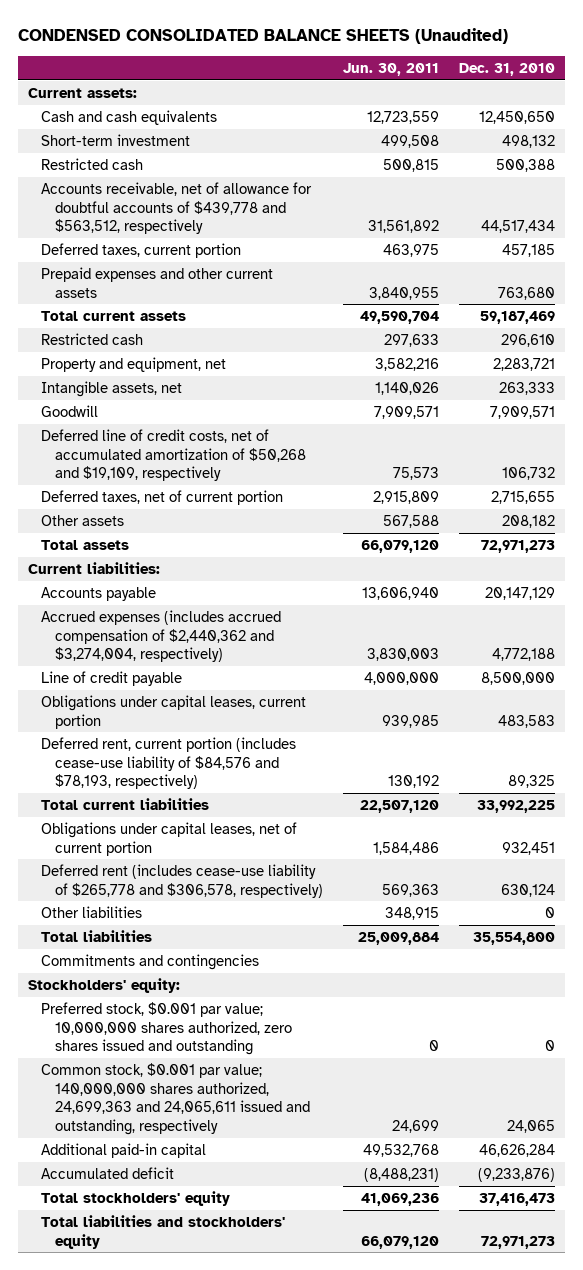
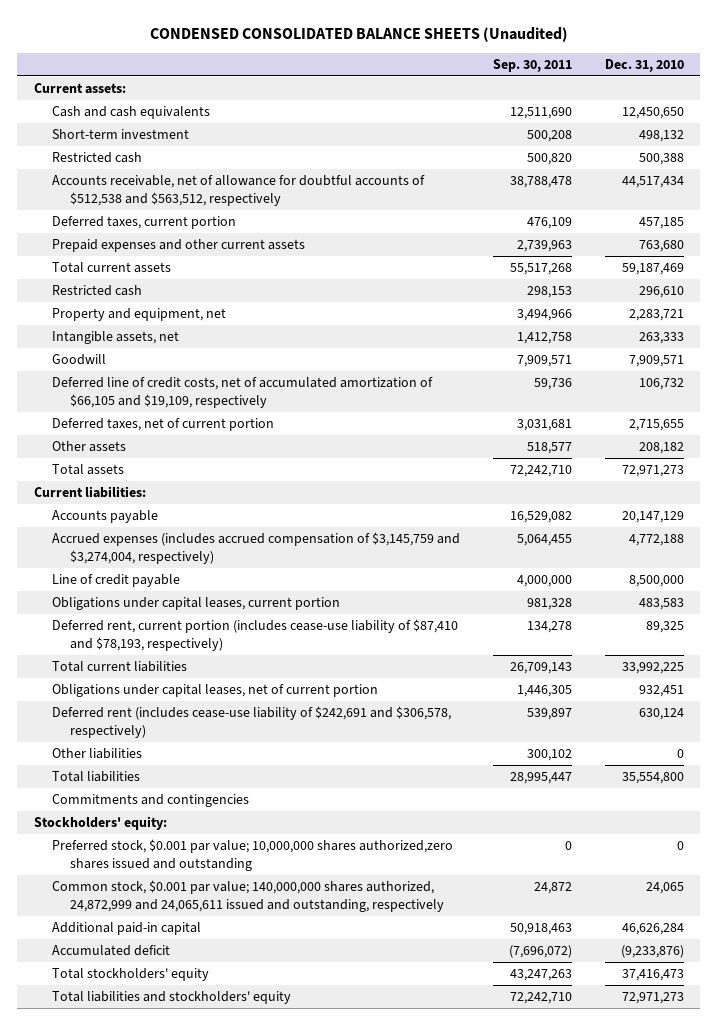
[342,63,439,77] Jun. 30, 2011 -> none
none -> [493,58,573,72] Sep. 30, 2011
[41,181,313,235] Accounts receivable, net of allowance for doubtful accounts of $439,778 and $563,512, respectively -> [52,174,426,206] Accounts receivable, net of allowance for doubtful accounts of $512,538 and $563,512, respectively
[41,428,307,482] Deferred line of credit costs, net of accumulated amortization of $50,268 and $19,109, respectively -> [52,376,434,408] Deferred line of credit costs, net of accumulated amortization of $66,105 and $19,109, respectively
[41,609,282,663] Accrued expenses (includes accrued compensation of $2,440,362 and $3,274,004, respectively) -> [52,531,461,564] Accrued expenses (includes accrued compensation of $3,145,759 and $3,274,004, respectively)
[41,736,297,790] Deferred rent, current portion (includes cease-use liability of $84,576 and $78,193, respectively) -> [52,618,459,651] Deferred rent, current portion (includes cease-use liability of $87,410 and $78,193, respectively)
[41,863,324,898] Deferred rent (includes cease-use liability of $265,778 and $306,578, respectively) -> [52,705,452,738] Deferred rent (includes cease-use liability of $242,691 and $306,578, respectively)
[41,1001,293,1056] Preferred stock, $0.001 par value; 10,000,000 shares authorized, zero shares issued and outstanding -> [52,838,454,871] Preferred stock, $0.001 par value; 10,000,000 shares authorized,zero shares issued and outstanding
[41,1062,311,1136] Common stock, $0.001 par value; 140,000,000 shares authorized, 24,699,363 and 24,065,611 issued and outstanding, respectively -> [52,879,445,912] Common stock, $0.001 par value; 140,000,000 shares authorized, 24,872,999 and 24,065,611 issued and outstanding, respectively

